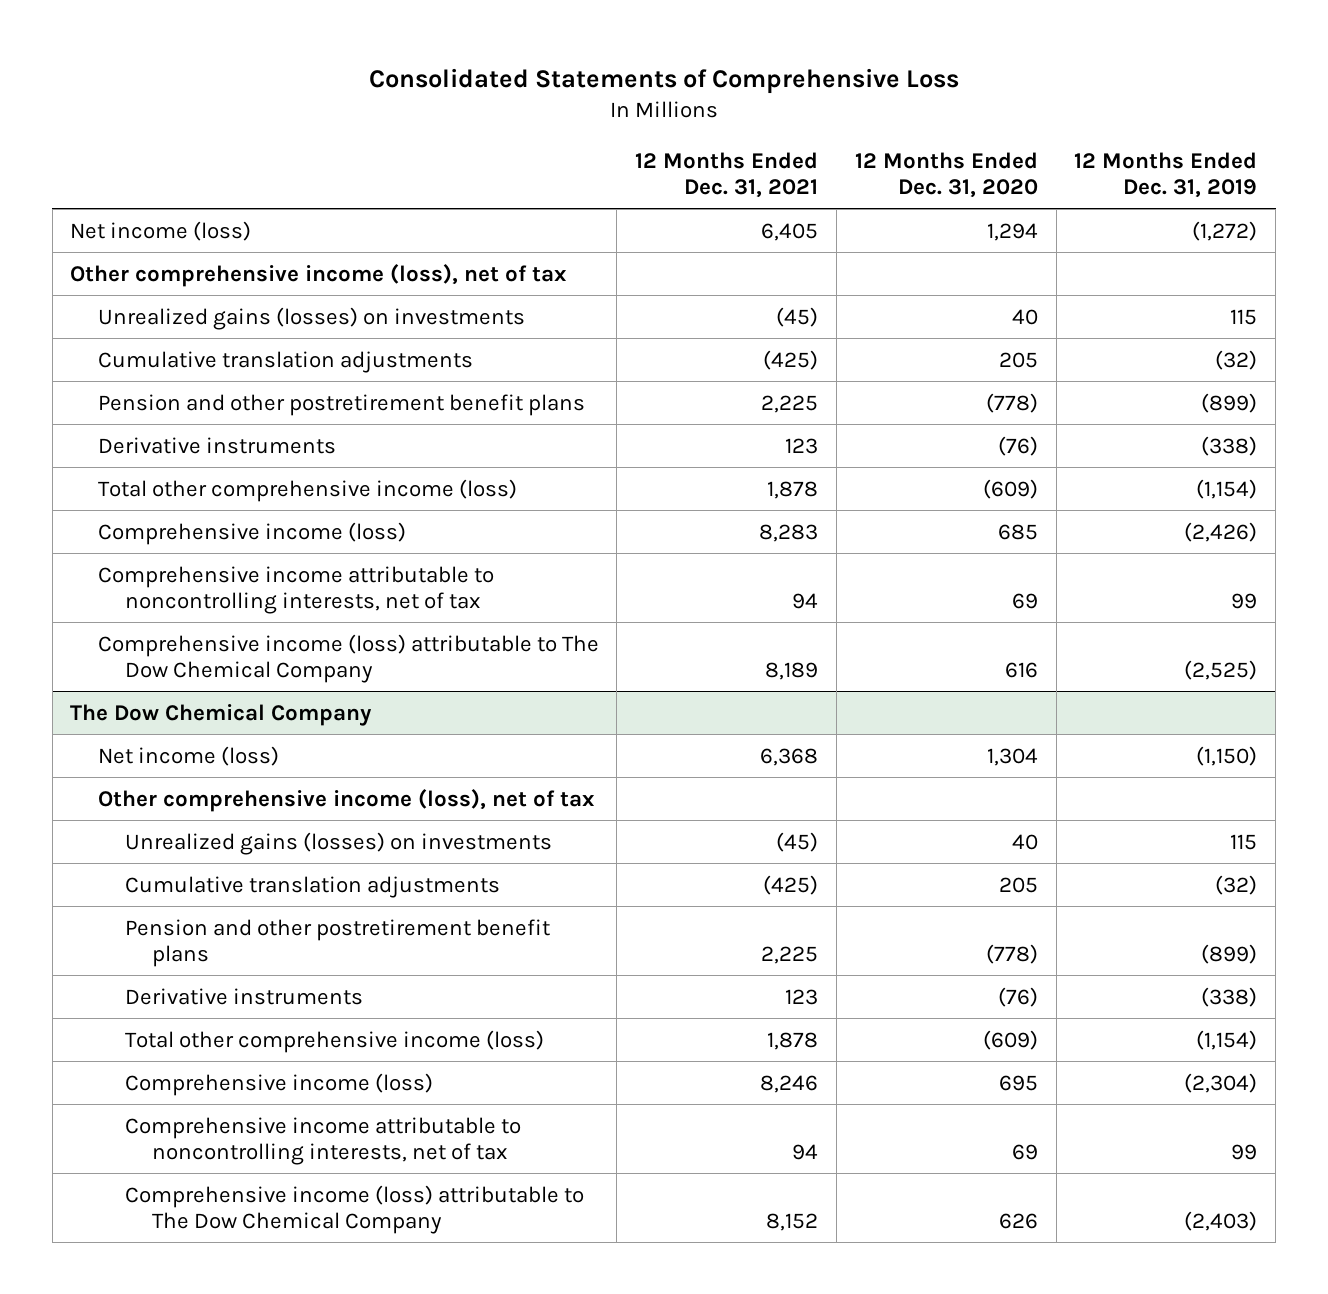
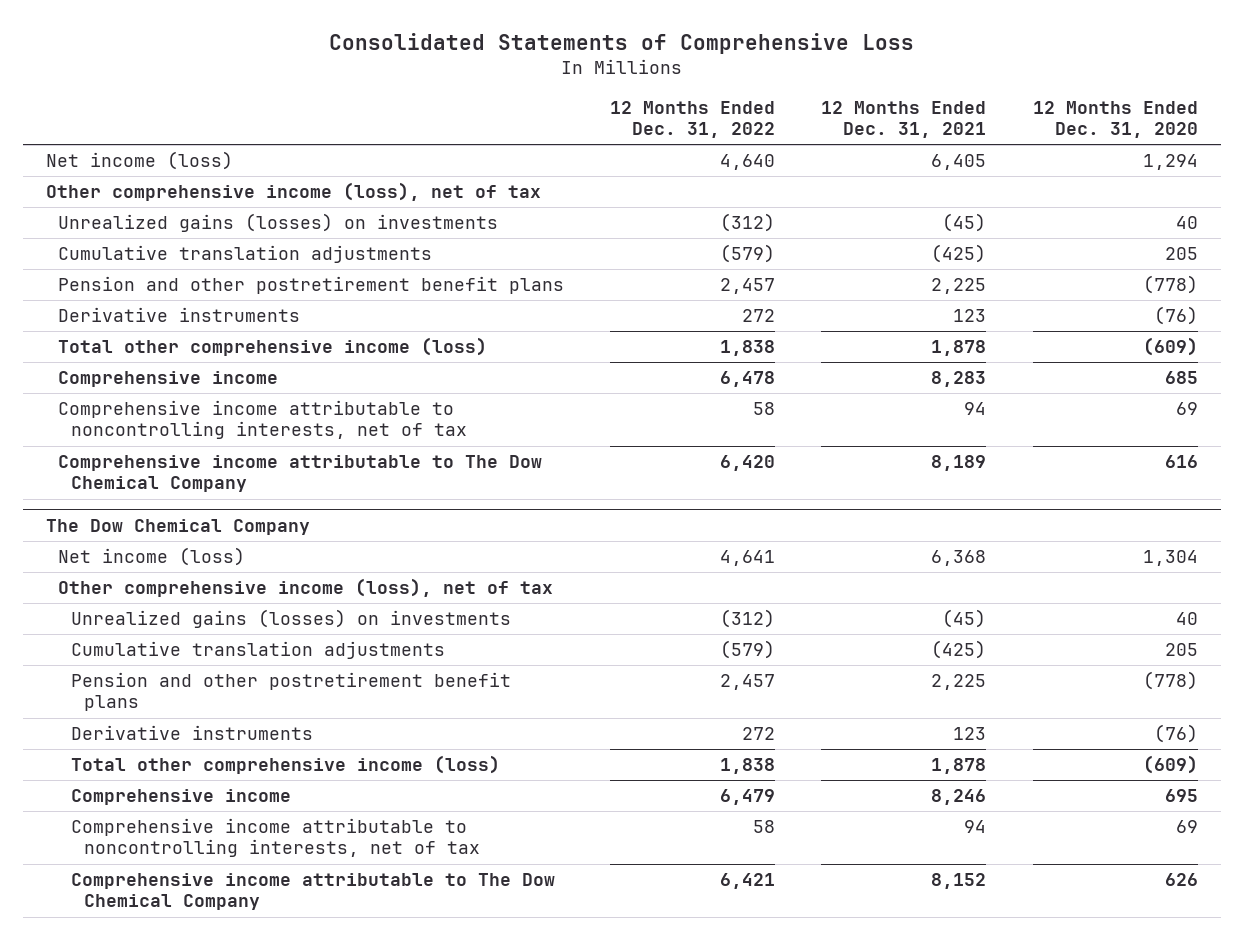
[1074,151,1258,198] 12 Months Ended Dec. 31, 2019 -> none
none -> [610,100,776,139] 12 Months Ended Dec. 31, 2022
[97,521,406,545] Comprehensive income (loss) -> [58,371,279,388] Comprehensive income
[97,633,599,683] Comprehensive income (loss) attributable to The Dow Chemical Company -> [58,455,543,493] Comprehensive income attributable to The Dow Chemical Company
[124,1072,433,1096] Comprehensive income (loss) -> [70,789,291,806] Comprehensive income
[124,1184,584,1234] Comprehensive income (loss) attributable to The Dow Chemical Company -> [70,873,555,911] Comprehensive income attributable to The Dow Chemical Company

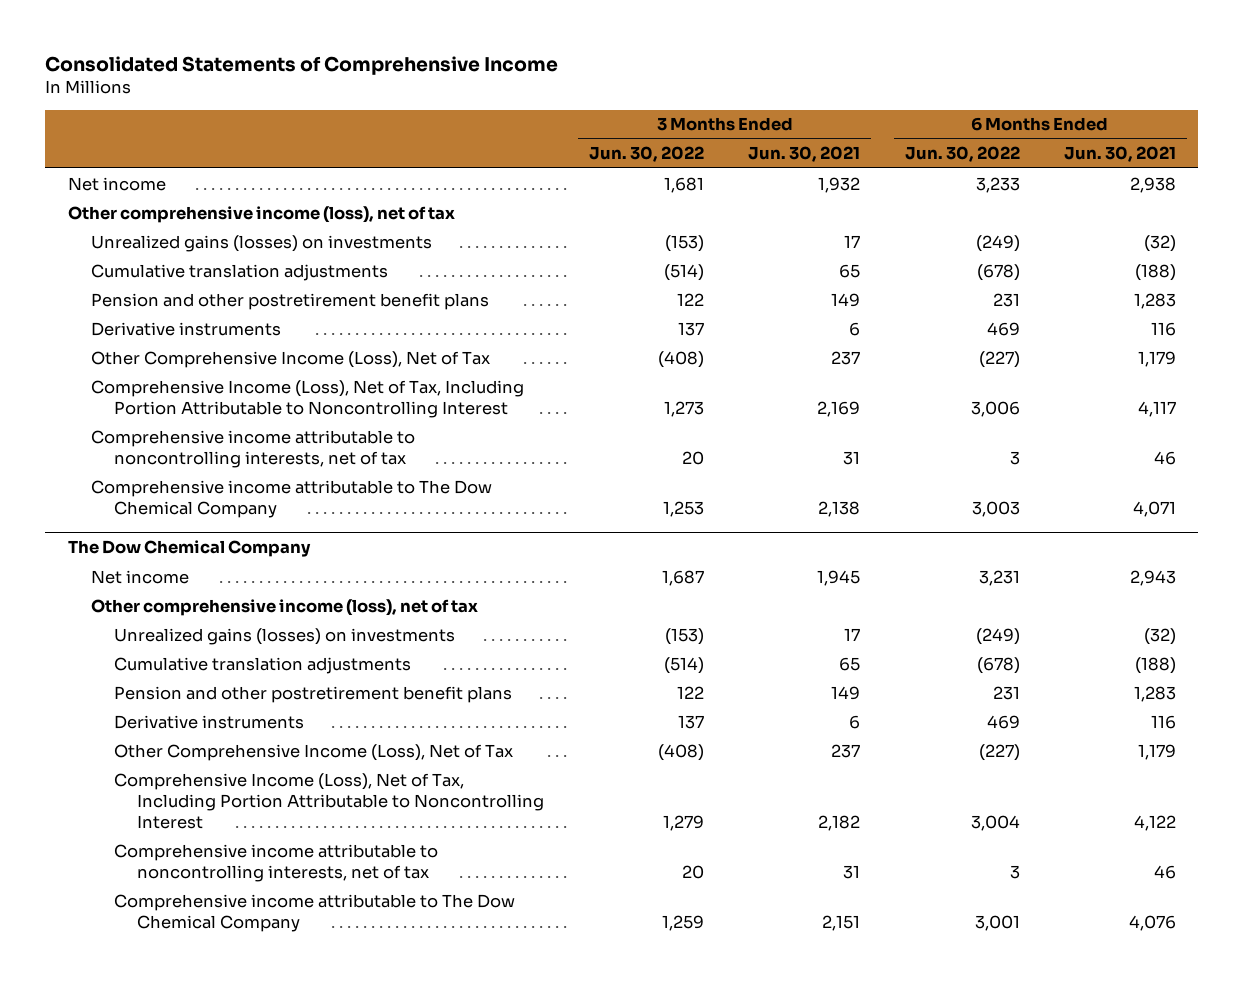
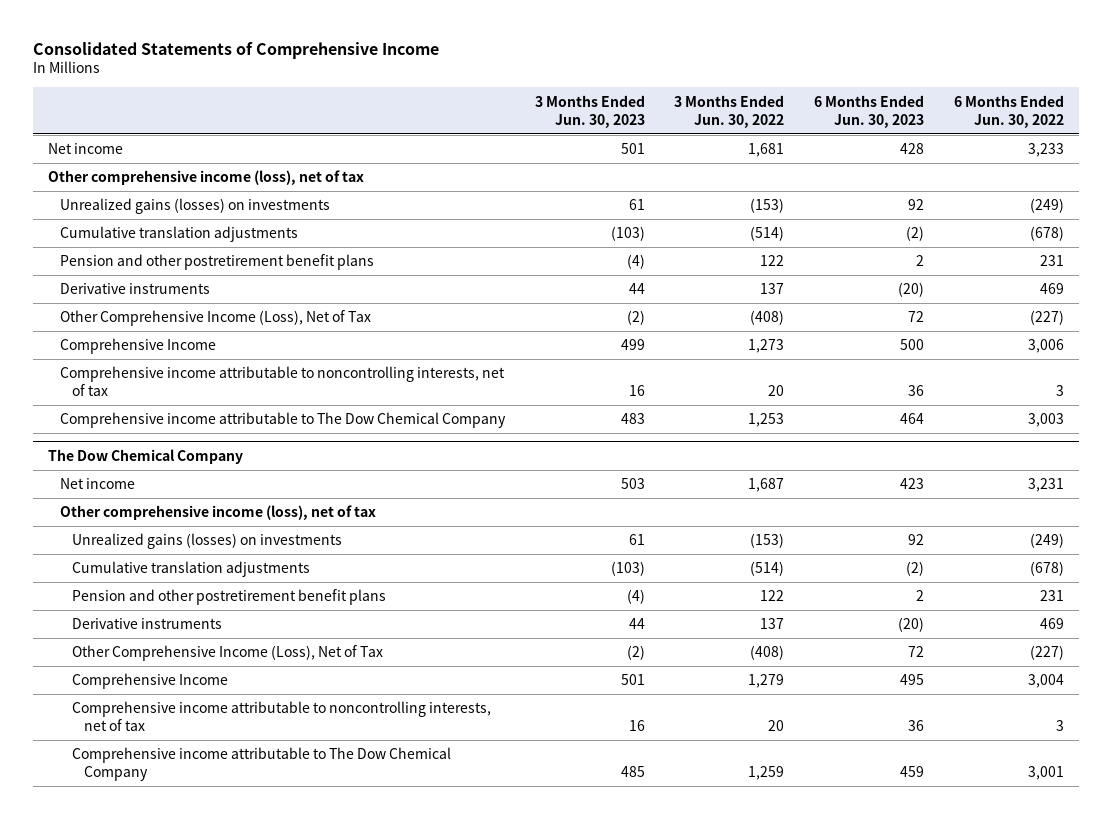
[748,146,861,163] Jun. 30, 2021 -> none
[1064,146,1177,163] Jun. 30, 2021 -> none
none -> [534,94,645,128] 3 Months Ended Jun. 30, 2023
none -> [814,94,925,128] 6 Months Ended Jun. 30, 2023
[90,379,524,418] Comprehensive Income (Loss), Net of Tax, Including Portion Attributable to Noncontrolling Interest -> [59,338,216,355] Comprehensive Income
[114,772,545,829] Comprehensive Income (Loss), Net of Tax, Including Portion Attributable to Noncontrolling Interest -> [72,673,229,690] Comprehensive Income

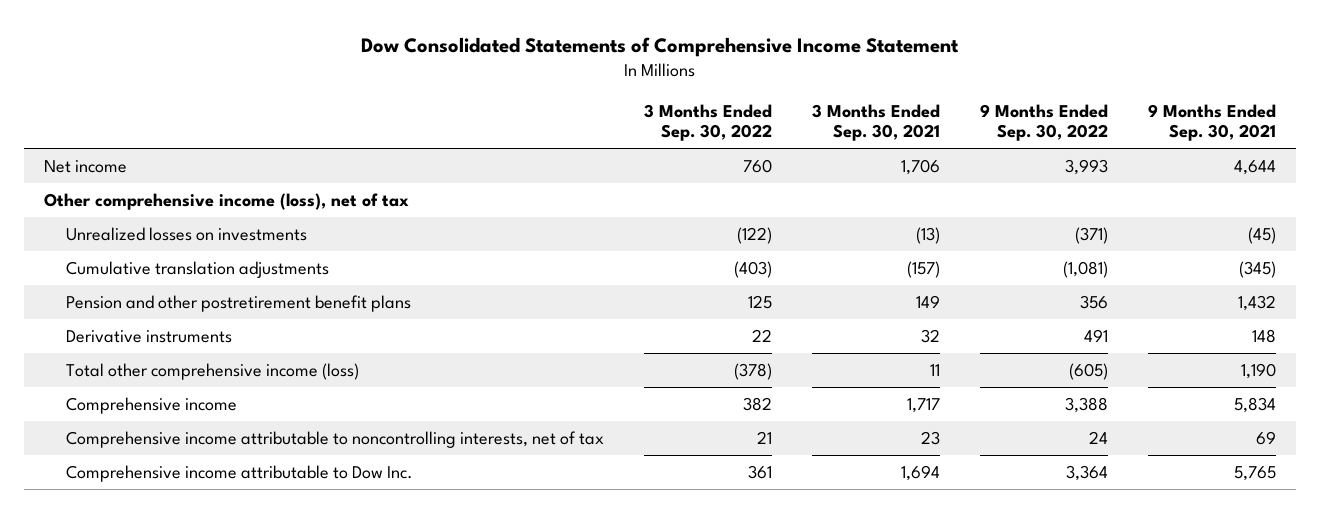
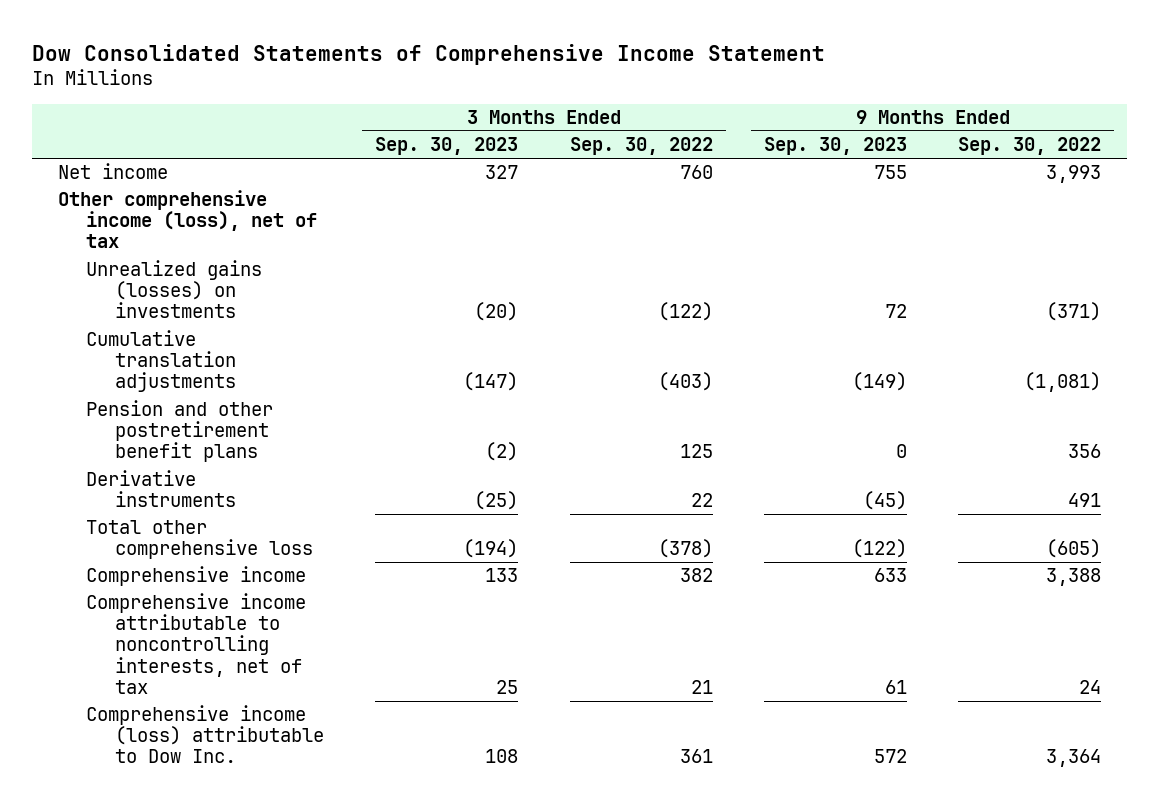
[812,103,941,142] 3 Months Ended Sep. 30, 2021 -> none
[1148,103,1277,142] 9 Months Ended Sep. 30, 2021 -> none
none -> [375,137,519,156] Sep. 30, 2023
none -> [764,137,908,156] Sep. 30, 2023
[66,226,308,241] Unrealized losses on investments -> [86,260,263,319] Unrealized gains (losses) on investments
[66,362,360,380] Total other comprehensive income (loss) -> [86,520,313,560] Total other comprehensive loss
[66,464,414,482] Comprehensive income attributable to Dow Inc. -> [86,705,324,764] Comprehensive income (loss) attributable to Dow Inc.

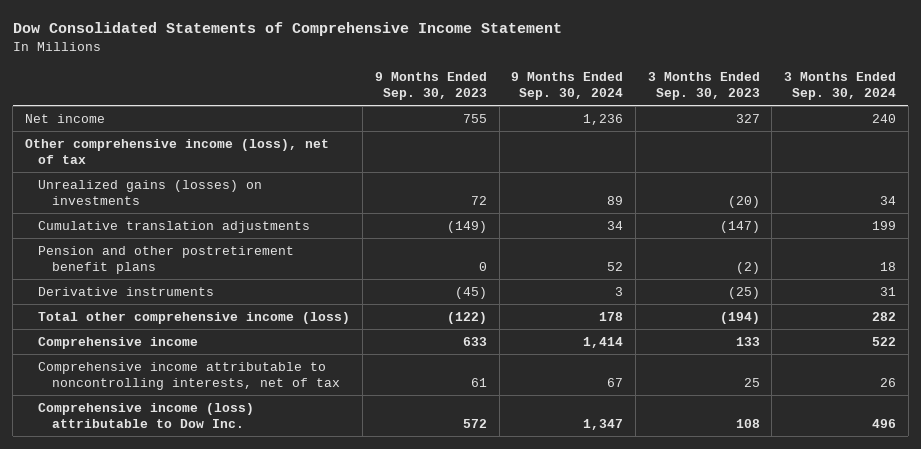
[569,137,713,156] Sep. 30, 2022 -> none
[958,137,1102,156] Sep. 30, 2022 -> none
none -> [511,71,624,101] 9 Months Ended Sep. 30, 2024
none -> [784,71,897,101] 3 Months Ended Sep. 30, 2024
[86,520,313,560] Total other comprehensive loss -> [38,311,351,324] Total other comprehensive income (loss)

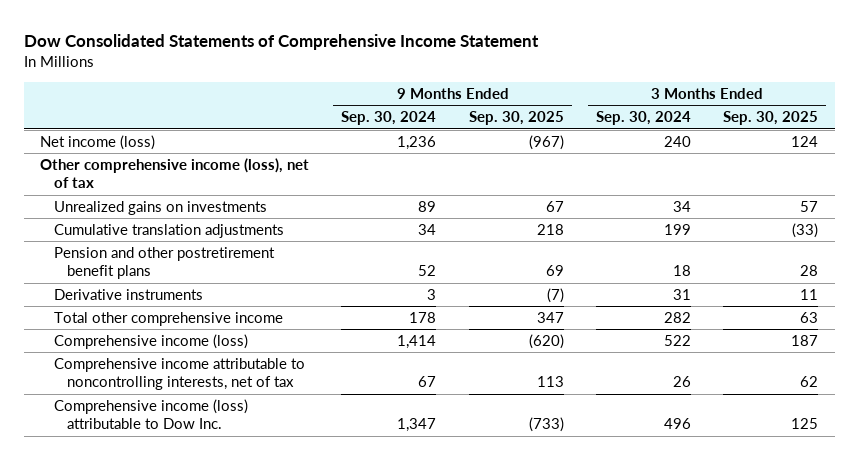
[374,71,487,101] 9 Months Ended Sep. 30, 2023 -> none
[647,71,760,101] 3 Months Ended Sep. 30, 2023 -> none
none -> [468,111,564,126] Sep. 30, 2025
none -> [723,111,819,126] Sep. 30, 2025
[24,113,105,123] Net income -> [40,135,156,151] Net income (loss)
[38,179,263,206] Unrealized gains (losses) on investments -> [53,201,267,216] Unrealized gains on investments
[38,311,351,324] Total other comprehensive income (loss) -> [53,312,283,327] Total other comprehensive income
[38,336,199,349] Comprehensive income -> [53,334,248,350] Comprehensive income (loss)

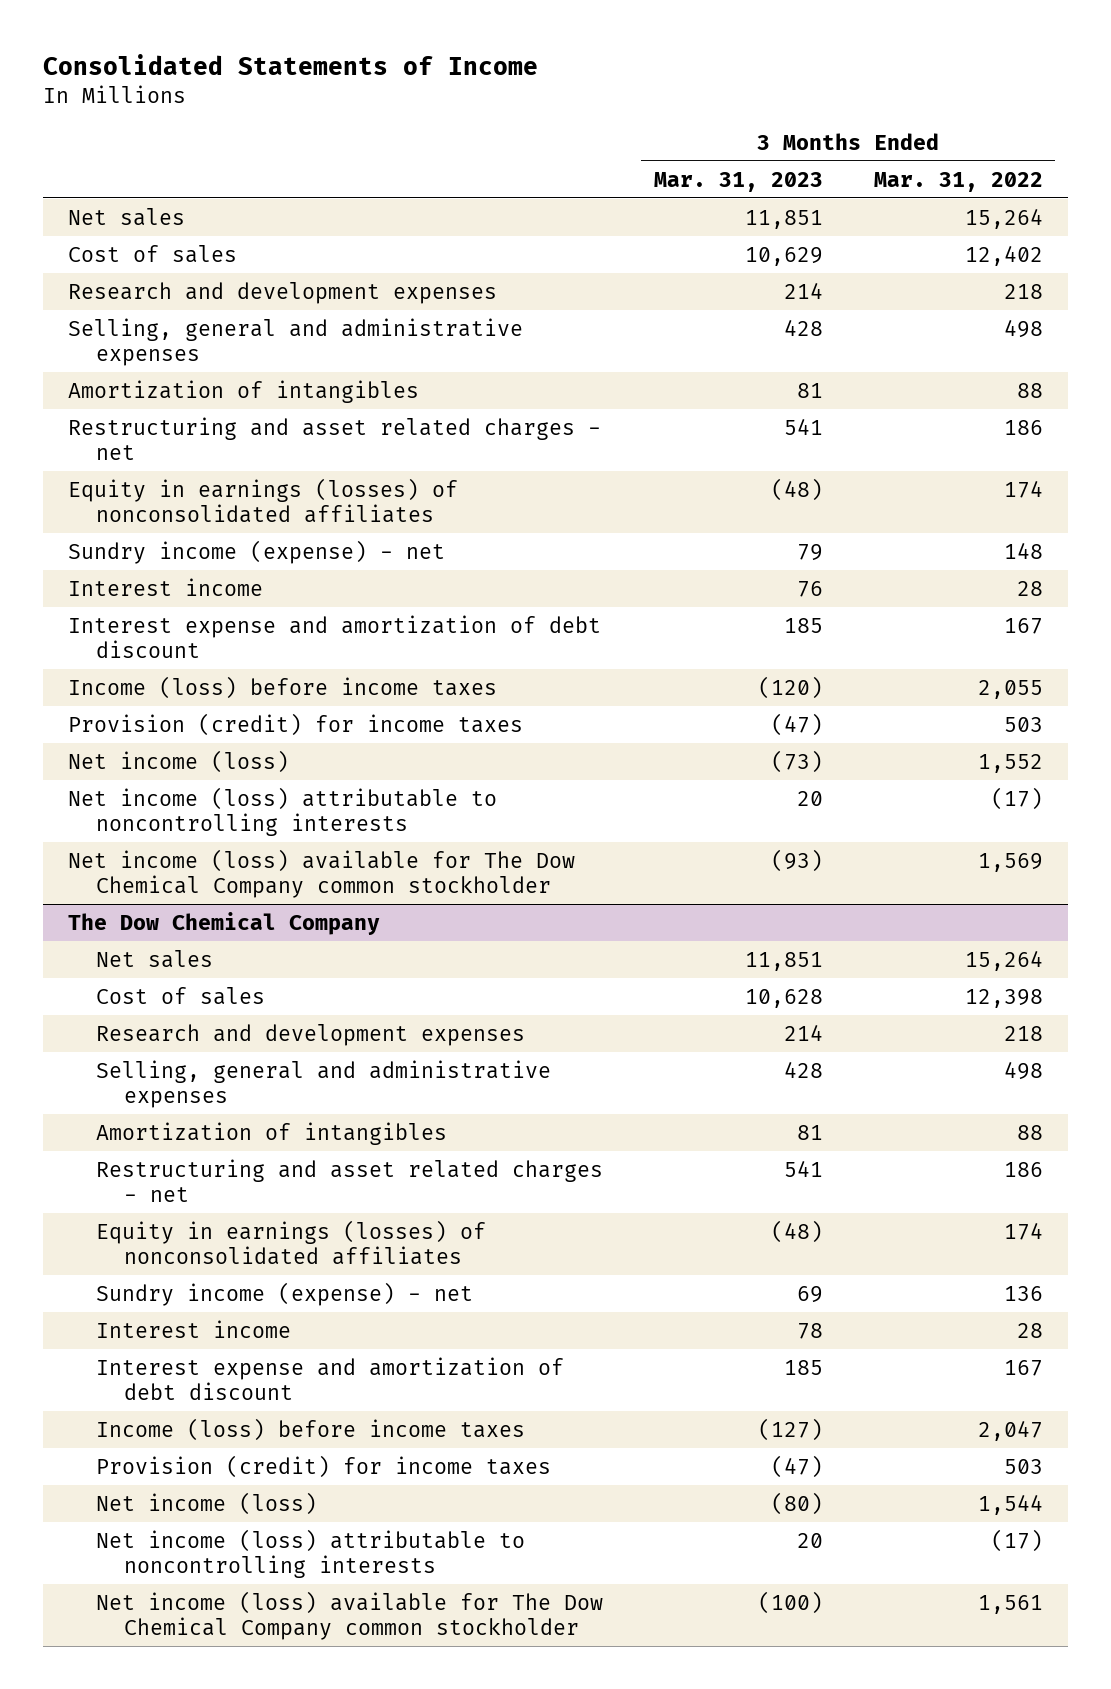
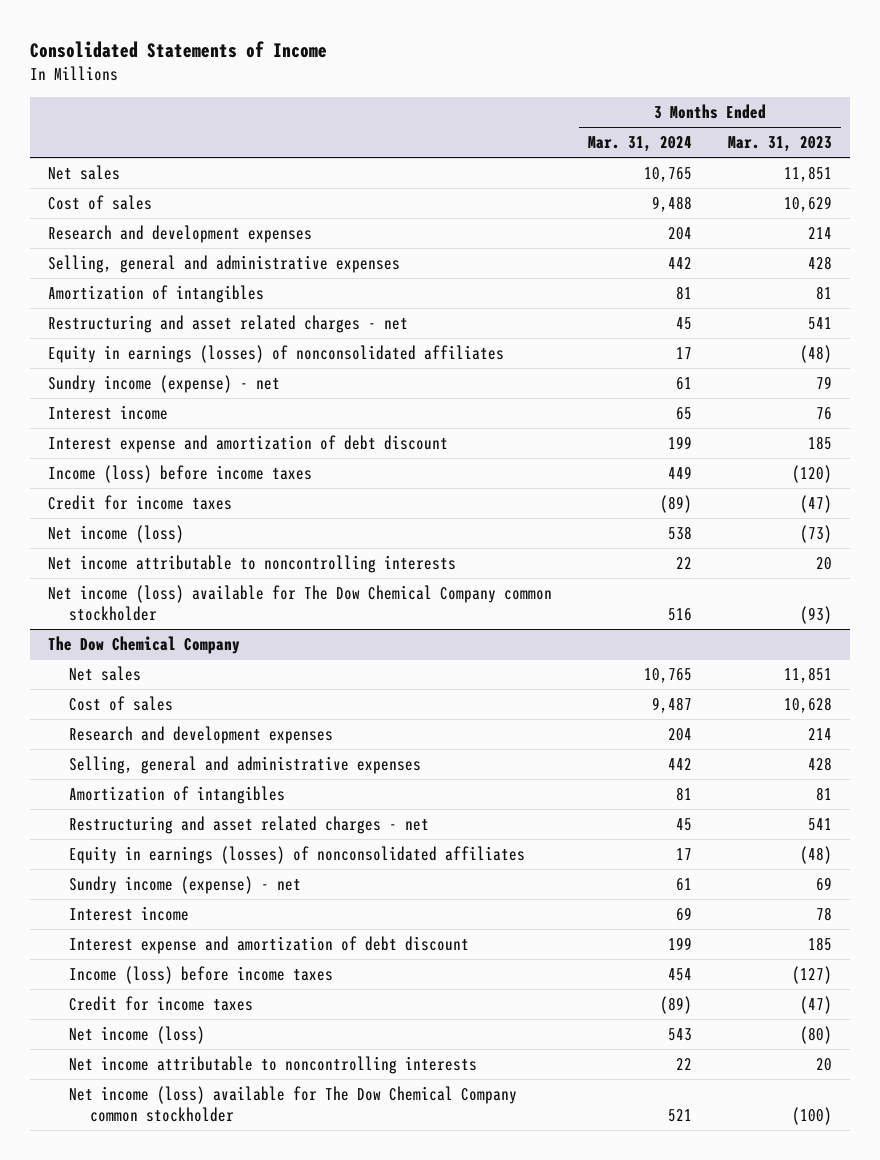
[873,171,1043,192] Mar. 31, 2022 -> none
none -> [588,136,693,153] Mar. 31, 2024
[68,712,524,736] Provision (credit) for income taxes -> [48,495,233,511] Credit for income taxes
[68,786,498,837] Net income (loss) attributable to noncontrolling interests -> [48,555,457,574] Net income attributable to noncontrolling interests
[95,1454,551,1478] Provision (credit) for income taxes -> [69,996,254,1012] Credit for income taxes
[95,1528,525,1579] Net income (loss) attributable to noncontrolling interests -> [69,1056,478,1075] Net income attributable to noncontrolling interests

